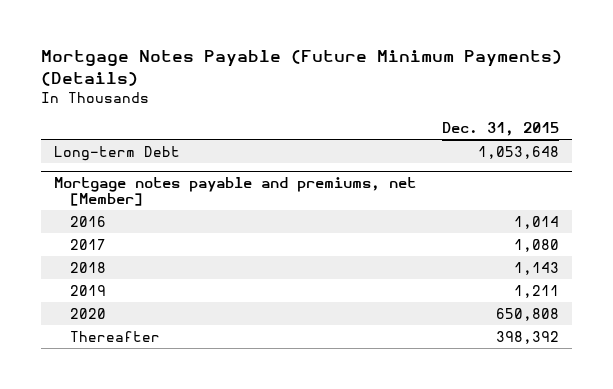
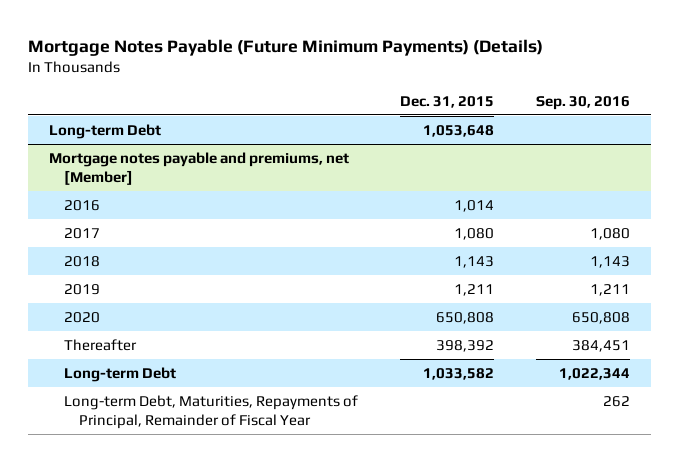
none -> [535,96,630,111] Sep. 30, 2016
none -> [64,366,177,382] Long-term Debt
none -> [64,394,359,430] Long-term Debt, Maturities, Repayments of Principal, Remainder of Fiscal Year

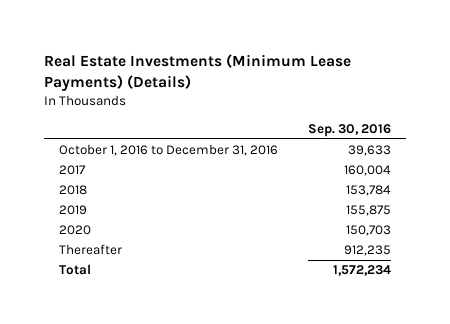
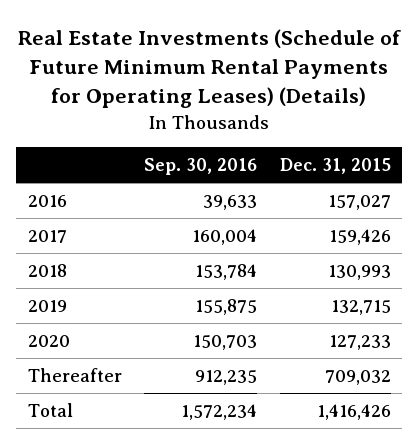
[44,53,352,91] Real Estate Investments (Minimum Lease Payments) (Details) -> [18,29,402,109] Real Estate Investments (Schedule of Future Minimum Rental Payments for Operating Leases) (Details)
none -> [279,158,391,175] Dec. 31, 2015
[59,144,279,157] October 1, 2016 to December 31, 2016 -> [27,194,67,207] 2016

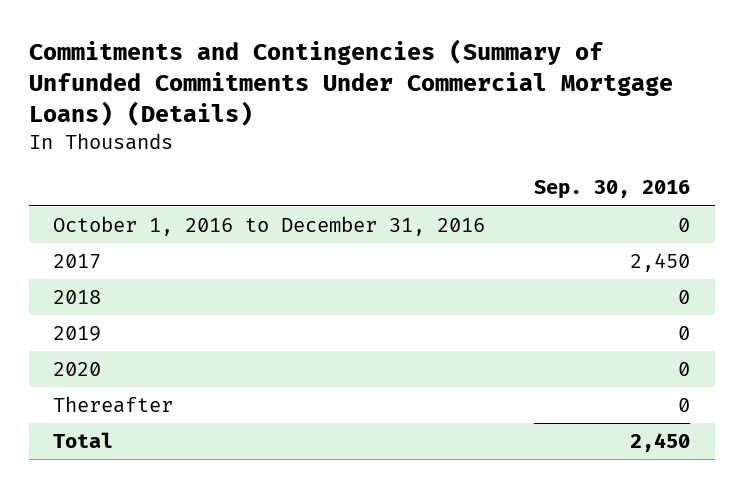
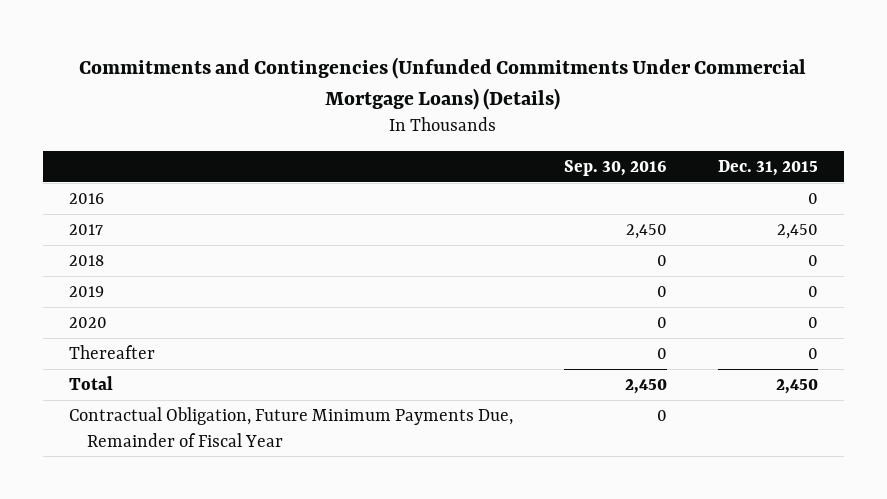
[28,38,673,127] Commitments and Contingencies (Summary of Unfunded Commitments Under Commercial Mortgage Loans) (Details) -> [79,56,807,110] Commitments and Contingencies (Unfunded Commitments Under Commercial Mortgage Loans) (Details)
none -> [718,160,819,177] Dec. 31, 2015
[53,216,486,237] October 1, 2016 to December 31, 2016 -> none
none -> [68,193,104,205] 2016
none -> [68,407,513,447] Contractual Obligation, Future Minimum Payments Due, Remainder of Fiscal Year

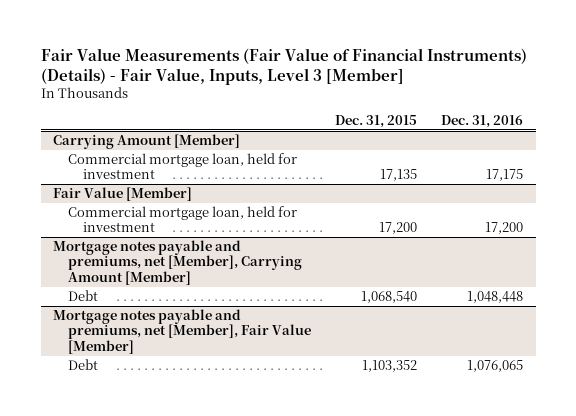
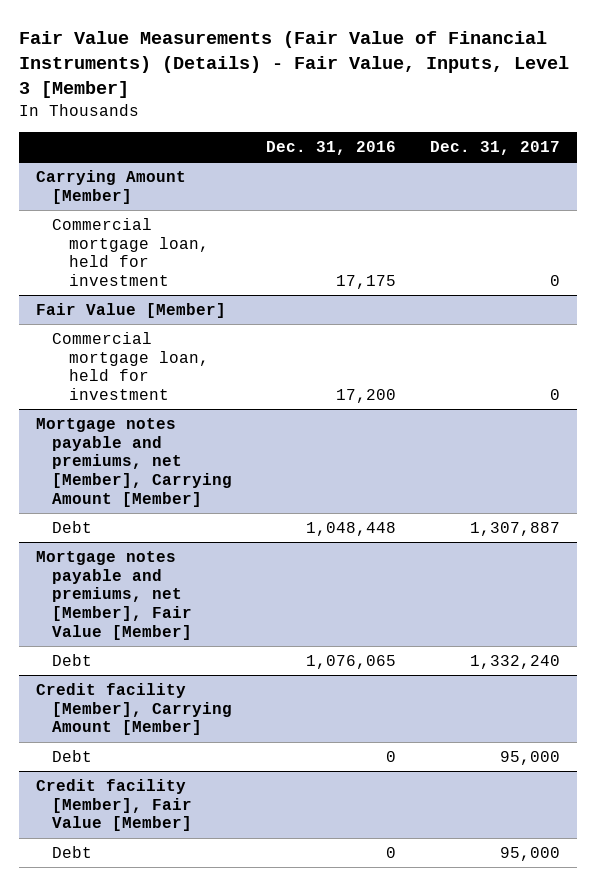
[335,114,418,128] Dec. 31, 2015 -> none
none -> [429,140,560,155] Dec. 31, 2017
none -> [35,682,233,736] Credit facility [Member], Carrying Amount [Member]
none -> [52,749,93,762] Debt
none -> [35,778,193,832] Credit facility [Member], Fair Value [Member]
none -> [52,845,93,858] Debt

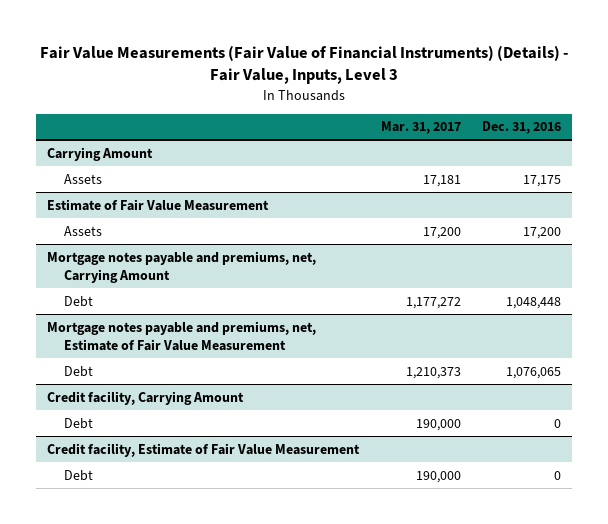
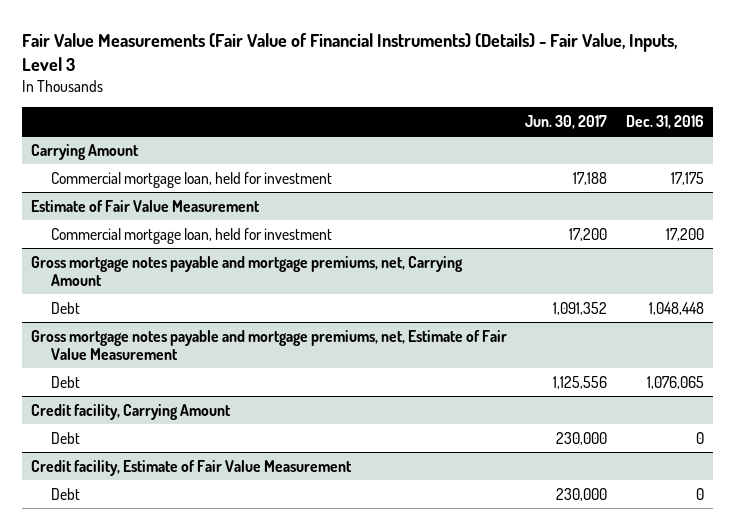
[380,121,461,135] Mar. 31, 2017 -> none
none -> [525,115,608,130] Jun. 30, 2017
[63,173,102,184] Assets -> [51,171,333,188] Commercial mortgage loan, held for investment
[63,225,102,236] Assets -> [51,227,333,244] Commercial mortgage loan, held for investment
[47,250,317,283] Mortgage notes payable and premiums, net, Carrying Amount -> [31,255,464,286] Gross mortgage notes payable and mortgage premiums, net, Carrying Amount
[47,320,317,351] Mortgage notes payable and premiums, net, Estimate of Fair Value Measurement -> [31,329,508,360] Gross mortgage notes payable and mortgage premiums, net, Estimate of Fair Value Measurement

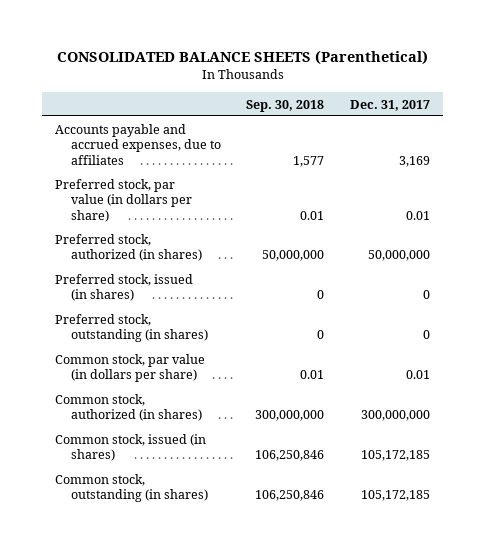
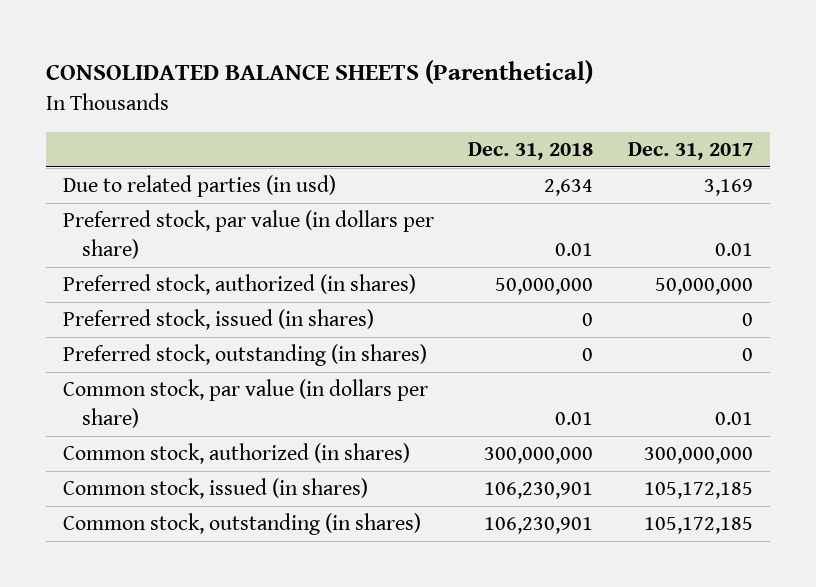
[246,99,325,112] Sep. 30, 2018 -> none
none -> [468,142,594,161] Dec. 31, 2018
[55,123,221,165] Accounts payable and accrued expenses, due to affiliates -> [63,175,337,198] Due to related parties (in usd)

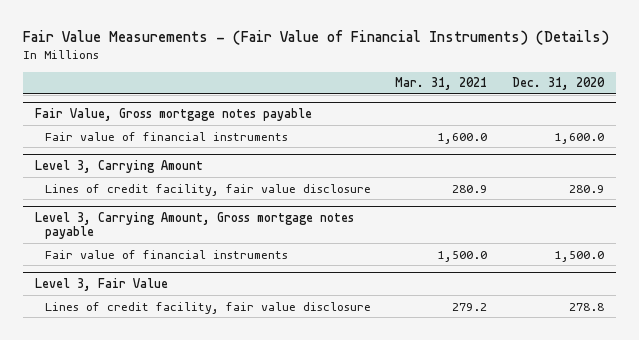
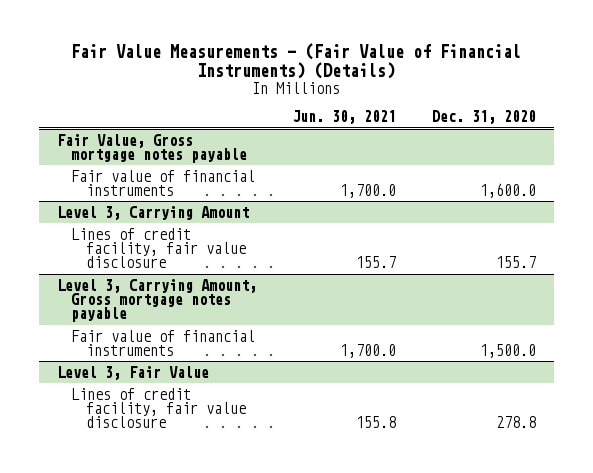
[395,77,488,91] Mar. 31, 2021 -> none
none -> [292,110,397,125] Jun. 30, 2021
[569,184,605,193] 280.9 -> [496,256,537,269] 155.7

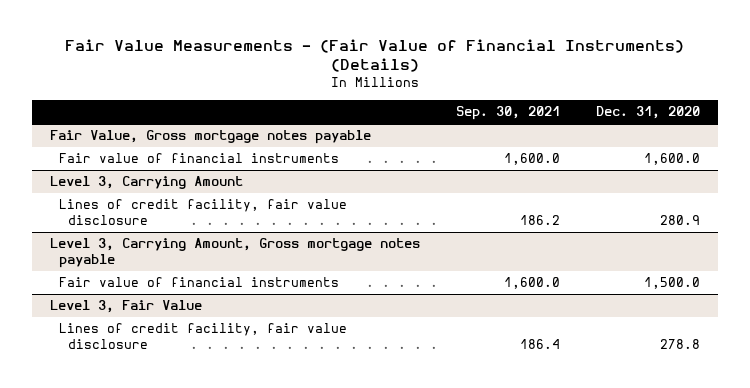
[292,110,397,125] Jun. 30, 2021 -> none
none -> [455,106,560,121] Sep. 30, 2021
[496,256,537,269] 155.7 -> [660,214,701,225] 280.9

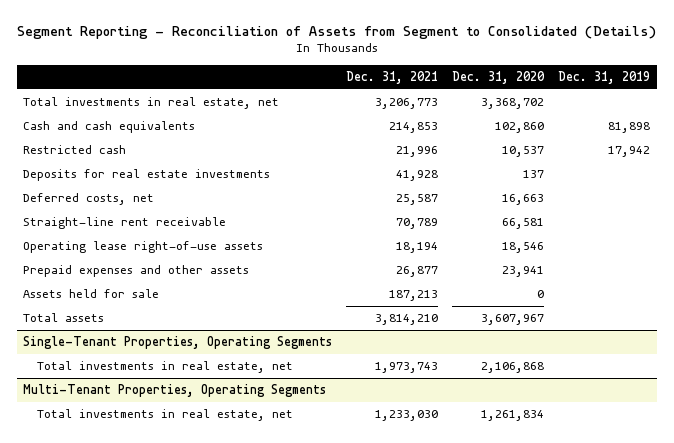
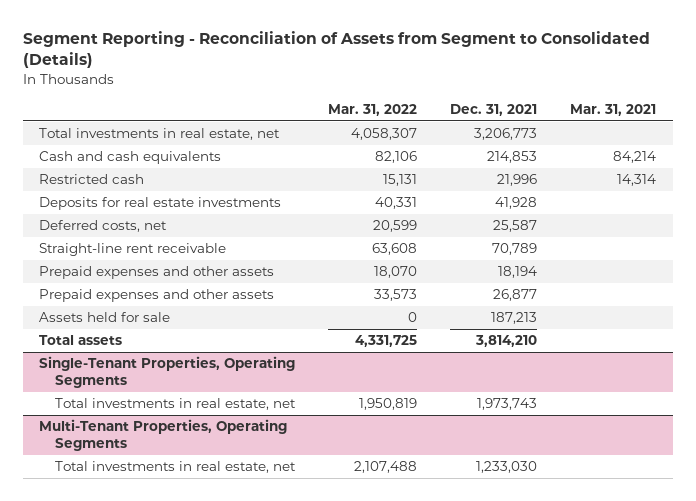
[452,70,546,84] Dec. 31, 2020 -> none
[558,70,651,84] Dec. 31, 2019 -> none
none -> [328,103,418,116] Mar. 31, 2022
none -> [570,103,657,116] Mar. 31, 2021
[23,241,264,254] Operating lease right-of-use assets -> [39,266,275,280] Prepaid expenses and other assets

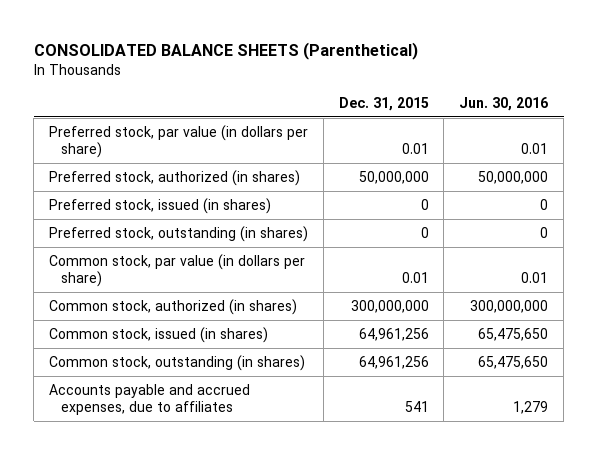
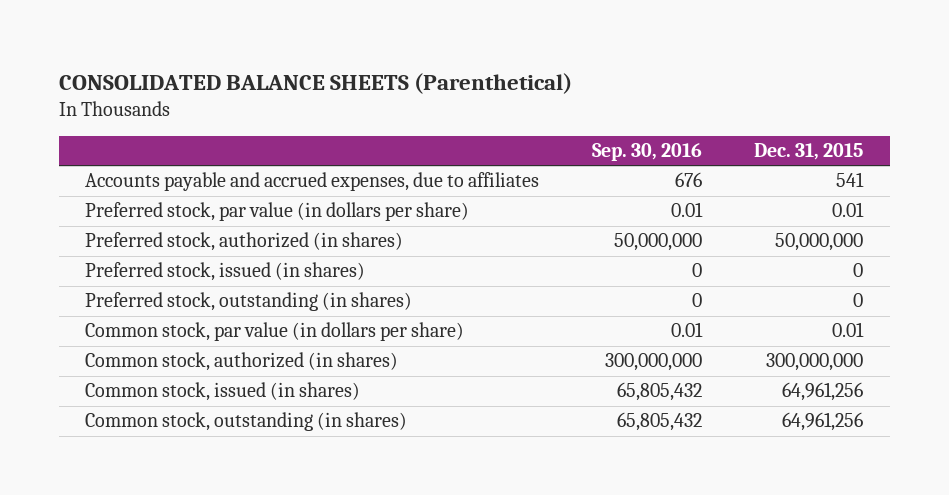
[459,96,549,111] Jun. 30, 2016 -> none
none -> [591,142,702,161] Sep. 30, 2016
[49,383,251,415] Accounts payable and accrued expenses, due to affiliates -> [85,172,540,192] Accounts payable and accrued expenses, due to affiliates

